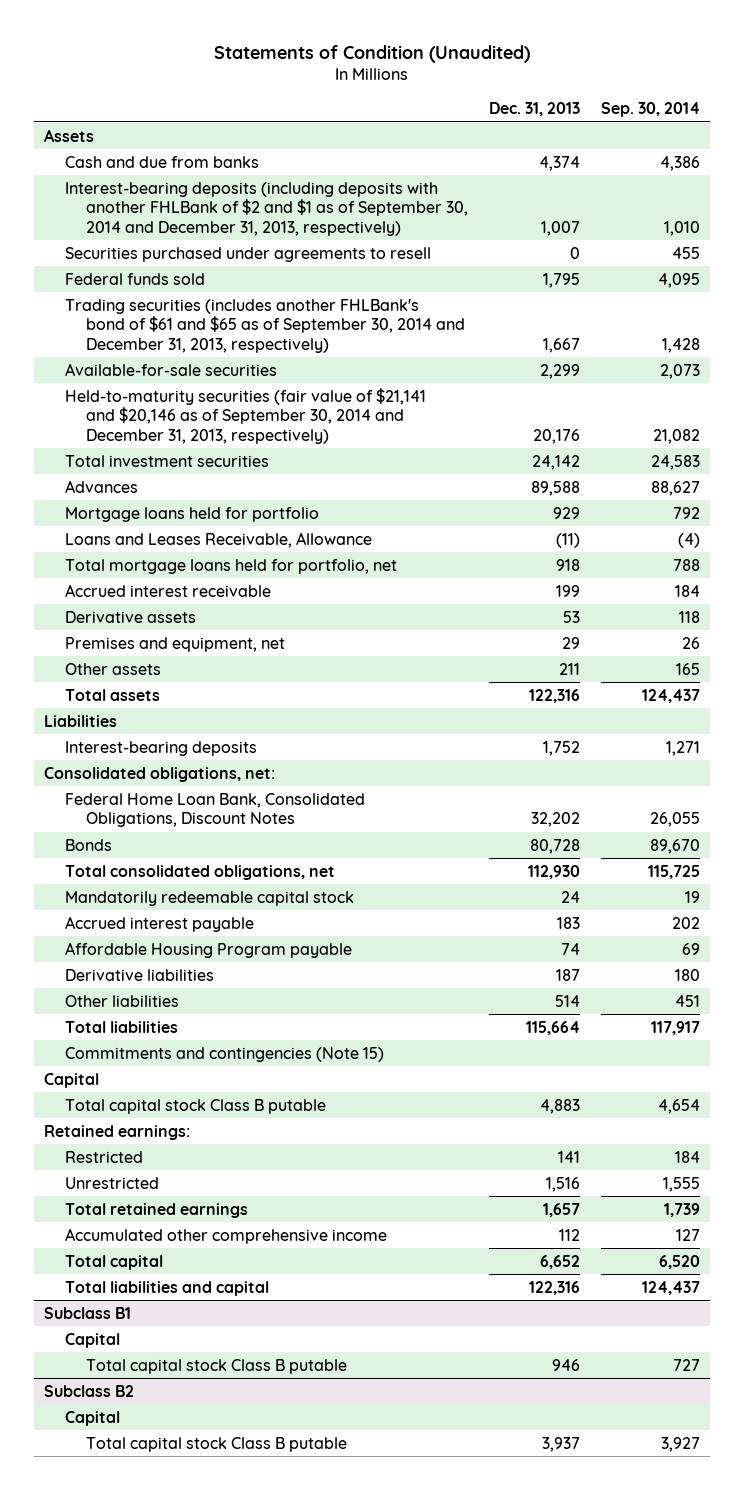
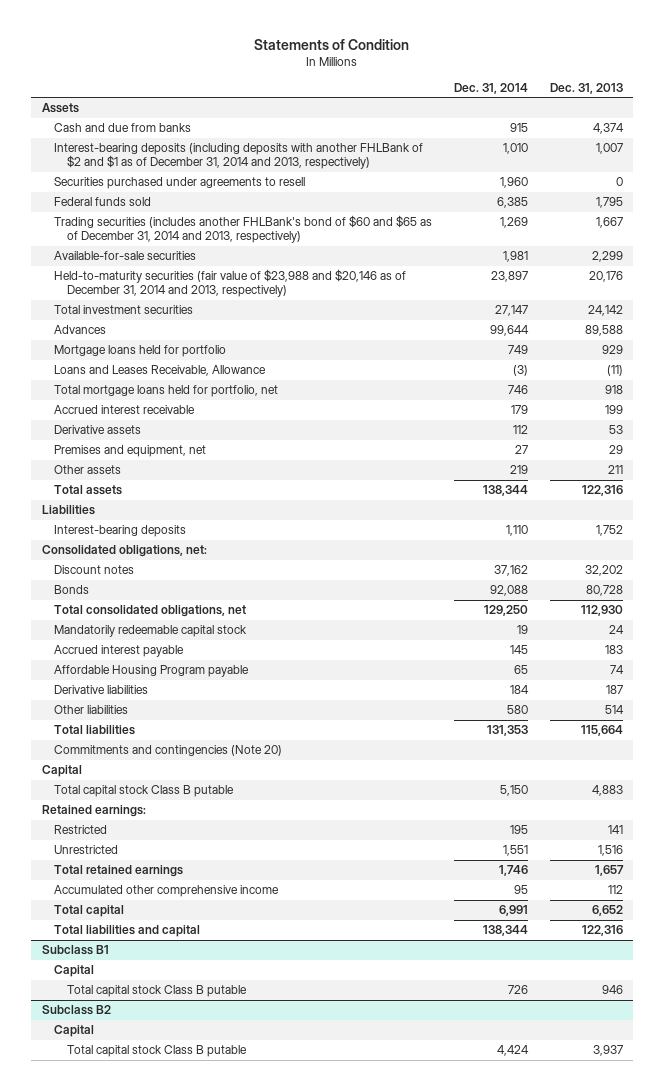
[214,44,531,63] Statements of Condition (Unaudited) -> [254,38,410,50] Statements of Condition
[600,102,700,118] Sep. 30, 2014 -> none
none -> [454,82,529,94] Dec. 31, 2014
[65,181,468,236] Interest-bearing deposits (including deposits with another FHLBank of $2 and $1 as of September 30, 2014 and December 31, 2013, respectively) -> [54,143,424,170] Interest-bearing deposits (including deposits with another FHLBank of $2 and $1 as of December 31, 2014 and 2013, respectively)
[65,298,465,353] Trading securities (includes another FHLBank's bond of $61 and $65 as of September 30, 2014 and December 31, 2013, respectively) -> [54,215,433,244] Trading securities (includes another FHLBank's bond of $60 and $65 as of December 31, 2014 and 2013, respectively)
[65,387,427,444] Held-to-maturity securities (fair value of $21,141 and $20,146 as of September 30, 2014 and December 31, 2013, respectively) -> [54,269,407,298] Held-to-maturity securities (fair value of $23,988 and $20,146 as of December 31, 2014 and 2013, respectively)
[65,792,366,828] Federal Home Loan Bank, Consolidated Obligations, Discount Notes -> [54,565,135,575] Discount notes
[65,1046,385,1062] Commitments and contingencies (Note 15) -> [54,745,283,757] Commitments and contingencies (Note 20)

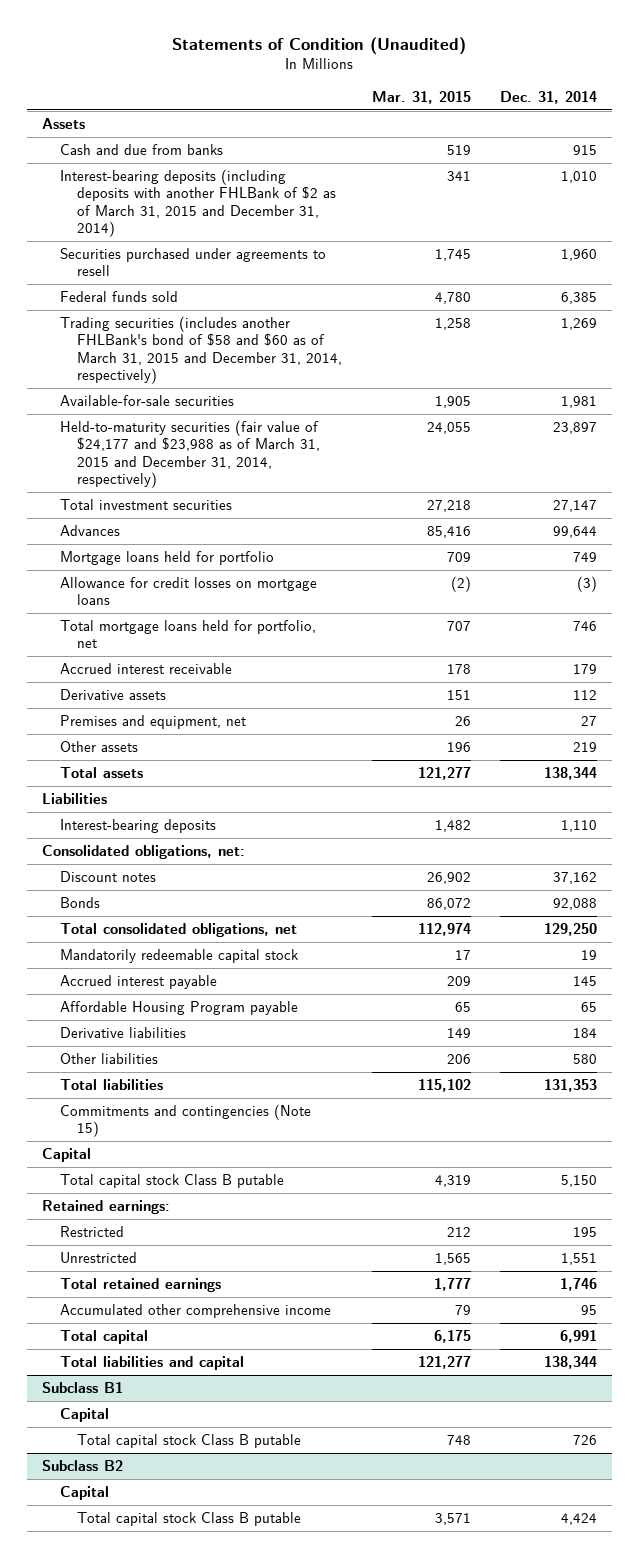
[254,38,410,50] Statements of Condition -> [172,36,467,55] Statements of Condition (Unaudited)
[549,82,623,94] Dec. 31, 2013 -> none
none -> [371,90,471,104] Mar. 31, 2015
[54,143,424,170] Interest-bearing deposits (including deposits with another FHLBank of $2 and $1 as of December 31, 2014 and 2013, respectively) -> [59,168,337,238] Interest-bearing deposits (including deposits with another FHLBank of $2 as of March 31, 2015 and December 31, 2014)
[54,215,433,244] Trading securities (includes another FHLBank's bond of $60 and $65 as of December 31, 2014 and 2013, respectively) -> [59,315,343,385] Trading securities (includes another FHLBank's bond of $58 and $60 as of March 31, 2015 and December 31, 2014, respectively)
[54,269,407,298] Held-to-maturity securities (fair value of $23,988 and $20,146 as of December 31, 2014 and 2013, respectively) -> [59,419,321,489] Held-to-maturity securities (fair value of $24,177 and $23,988 as of March 31, 2015 and December 31, 2014, respectively)
[54,365,267,377] Loans and Leases Receivable, Allowance -> [59,576,317,606] Allowance for credit losses on mortgage loans
[54,745,283,757] Commitments and contingencies (Note 20) -> [59,1103,311,1138] Commitments and contingencies (Note 15)

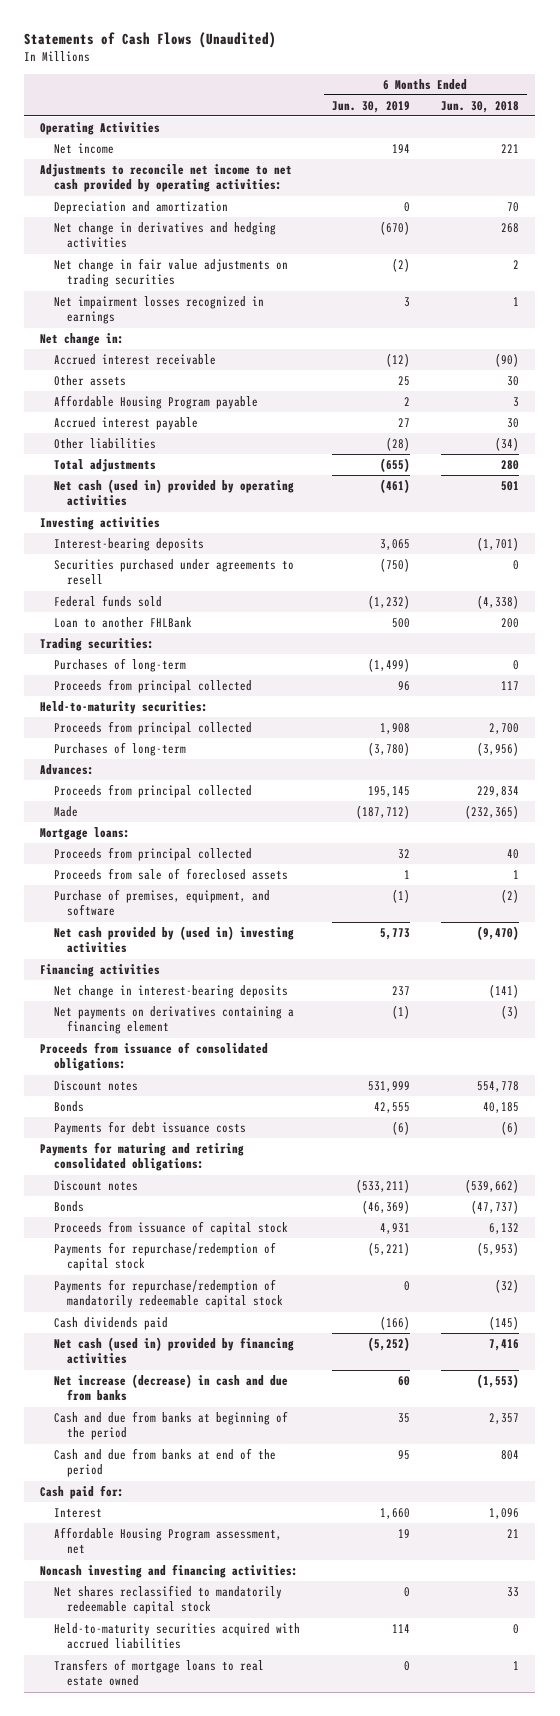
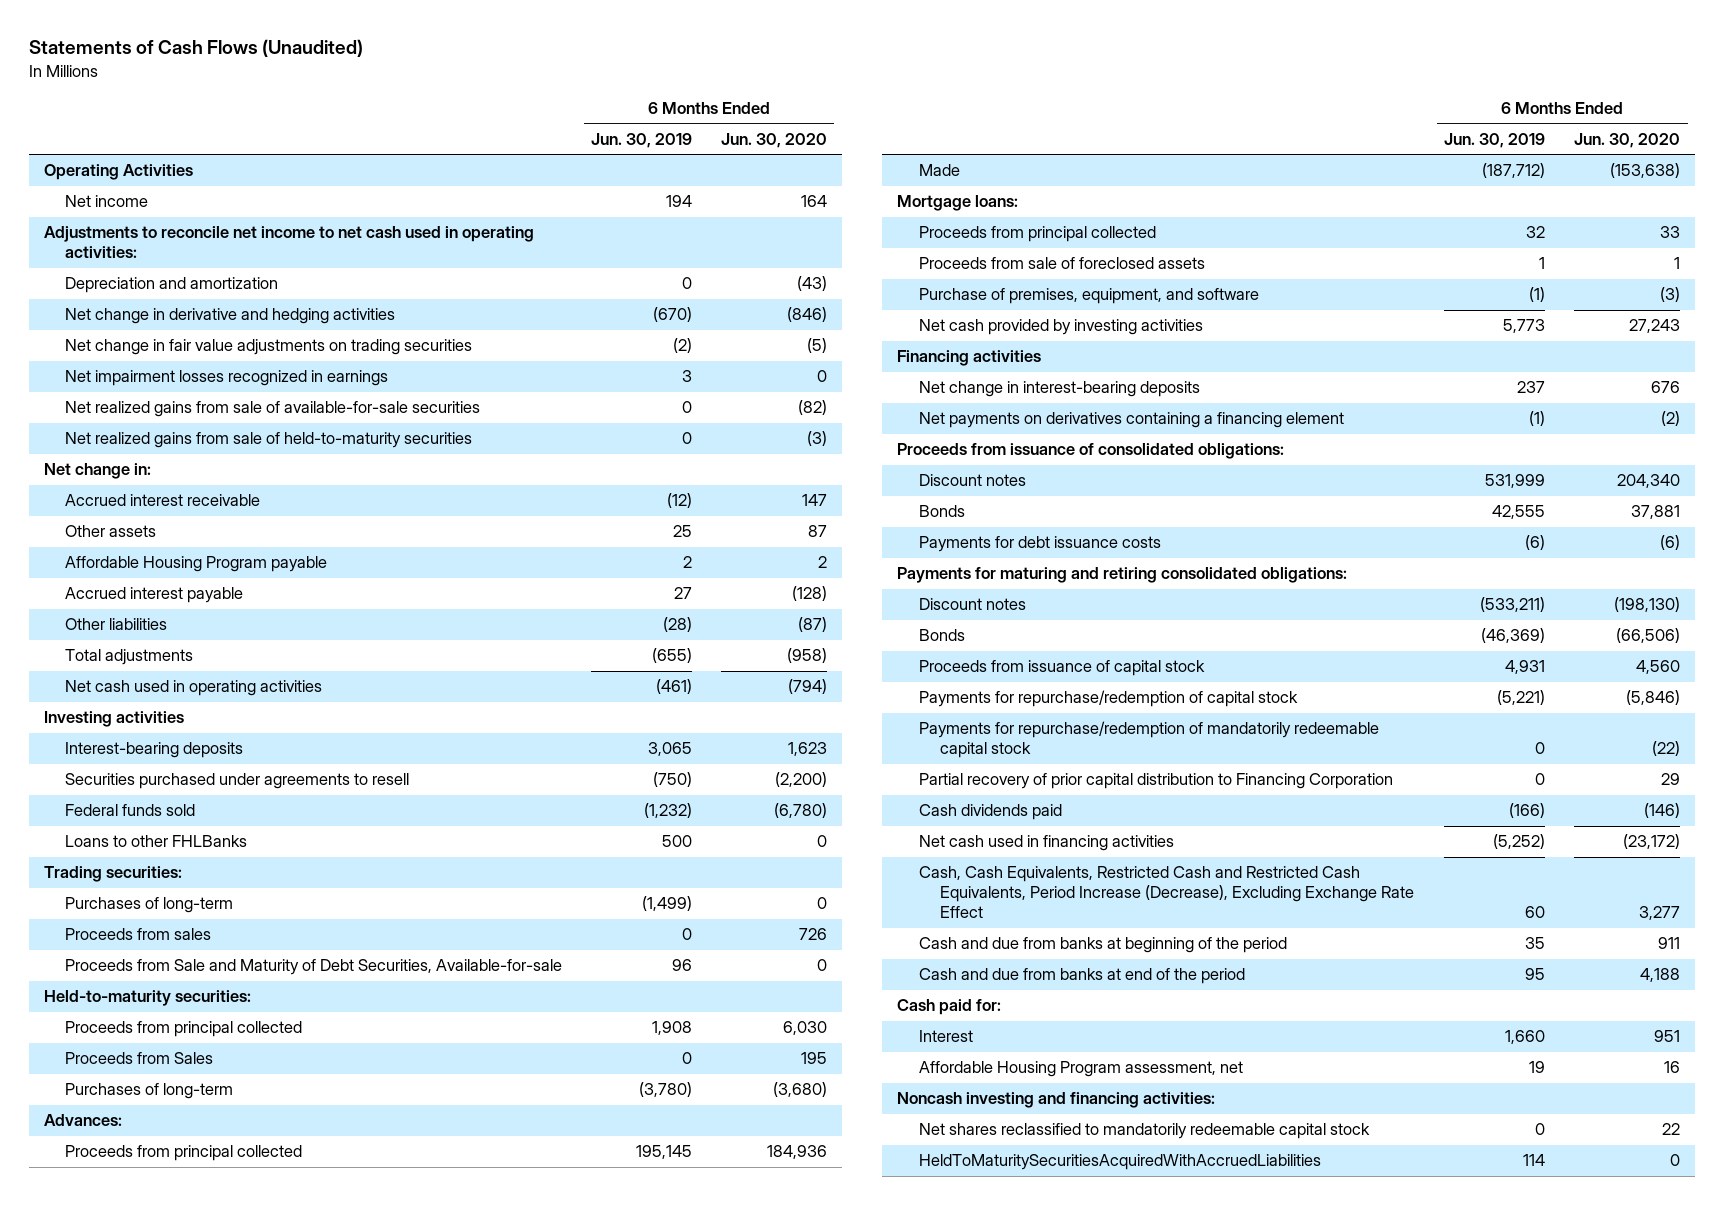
[441,100,520,113] Jun. 30, 2018 -> none
none -> [721,133,828,149] Jun. 30, 2020
[40,163,293,193] Adjustments to reconcile net income to net cash provided by operating activities: -> [43,226,534,259] Adjustments to reconcile net income to net cash used in operating activities:
[53,221,276,249] Net change in derivatives and hedging activities -> [65,308,396,325] Net change in derivative and hedging activities
none -> [65,401,481,418] Net realized gains from sale of available-for-sale securities
none -> [65,432,473,449] Net realized gains from sale of held-to-maturity securities
[53,478,294,507] Net cash (used in) provided by operating activities -> [65,680,323,697] Net cash used in operating activities
[53,616,192,628] Loan to another FHLBank -> [65,835,248,848] Loans to other FHLBanks
none -> [65,928,212,941] Proceeds from sales
[53,678,252,693] Proceeds from principal collected -> [65,959,563,976] Proceeds from Sale and Maturity of Debt Securities, Available-for-sale
none -> [65,1052,214,1065] Proceeds from Sales
[53,925,294,954] Net cash provided by (used in) investing activities -> [918,319,1203,336] Net cash provided by investing activities
none -> [918,773,1393,790] Partial recovery of prior capital distribution to Financing Corporation
[53,1373,288,1402] Net increase (decrease) in cash and due from banks -> none
[53,1336,294,1365] Net cash (used in) provided by financing activities -> [918,835,1174,852] Net cash used in financing activities
none -> [918,866,1415,919] Cash, Cash Equivalents, Restricted Cash and Restricted Cash Equivalents, Period Increase (Decrease), Excluding Exchange Rate Effect
[53,1658,264,1687] Transfers of mortgage loans to real estate owned -> none
[53,1622,300,1650] Held-to-maturity securities acquired with accrued liabilities -> [918,1154,1321,1171] HeldToMaturitySecuritiesAcquiredWithAccruedLiabilities

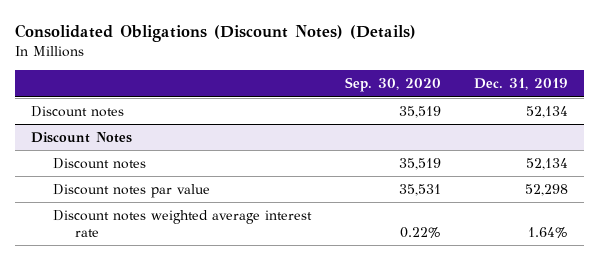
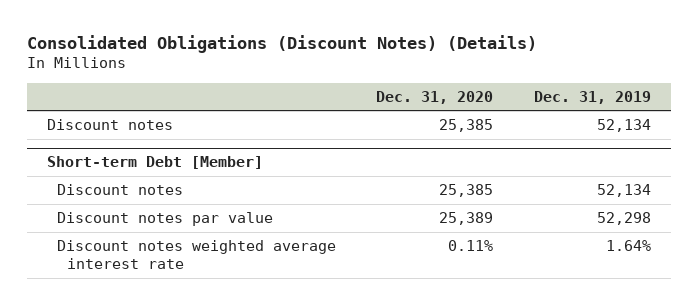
[344,77,441,93] Sep. 30, 2020 -> none
none -> [376,90,494,104] Dec. 31, 2020
[31,132,133,144] Discount Notes -> [46,156,263,170] Short-term Debt [Member]

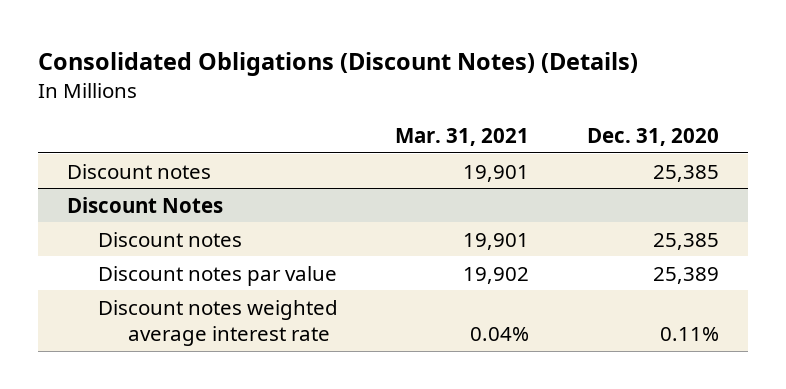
[533,90,651,104] Dec. 31, 2019 -> none
none -> [395,128,530,147] Mar. 31, 2021
[46,156,263,170] Short-term Debt [Member] -> [66,196,223,213] Discount Notes

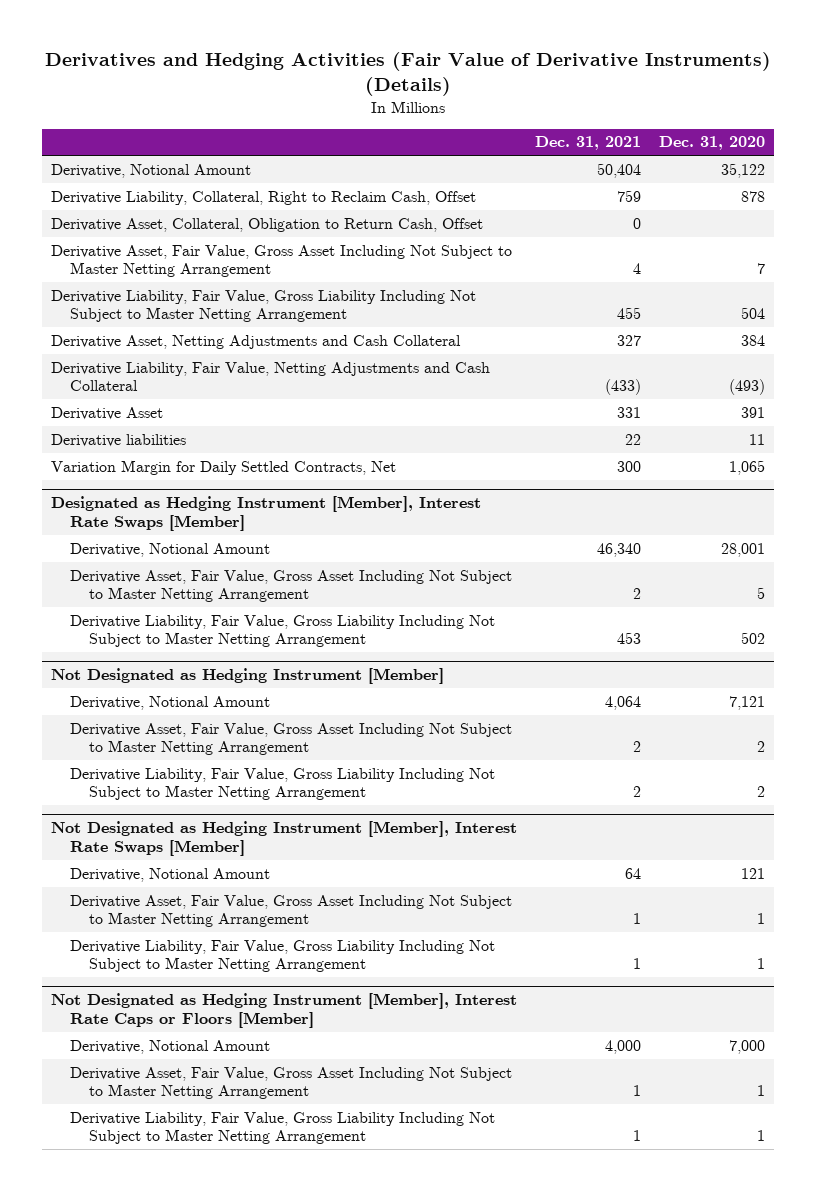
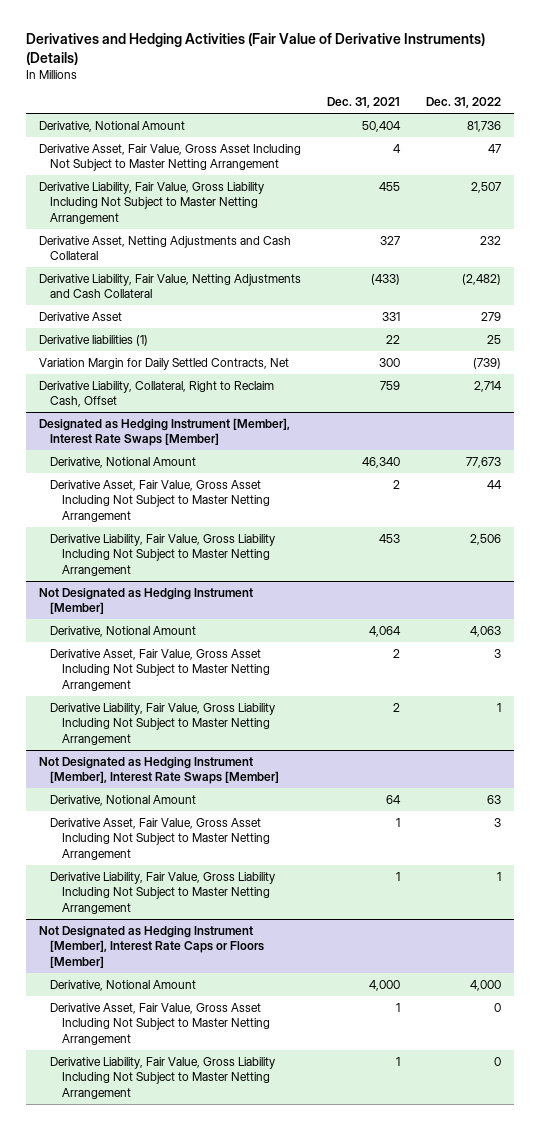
[658,136,765,151] Dec. 31, 2020 -> none
none -> [425,97,501,109] Dec. 31, 2022
[50,217,483,232] Derivative Asset, Collateral, Obligation to Return Cash, Offset -> none
[50,433,186,447] Derivative liabilities -> [38,334,148,346] Derivative liabilities (1)
[50,190,476,205] Derivative Liability, Collateral, Right to Reclaim Cash, Offset -> [38,380,274,408] Derivative Liability, Collateral, Right to Reclaim Cash, Offset

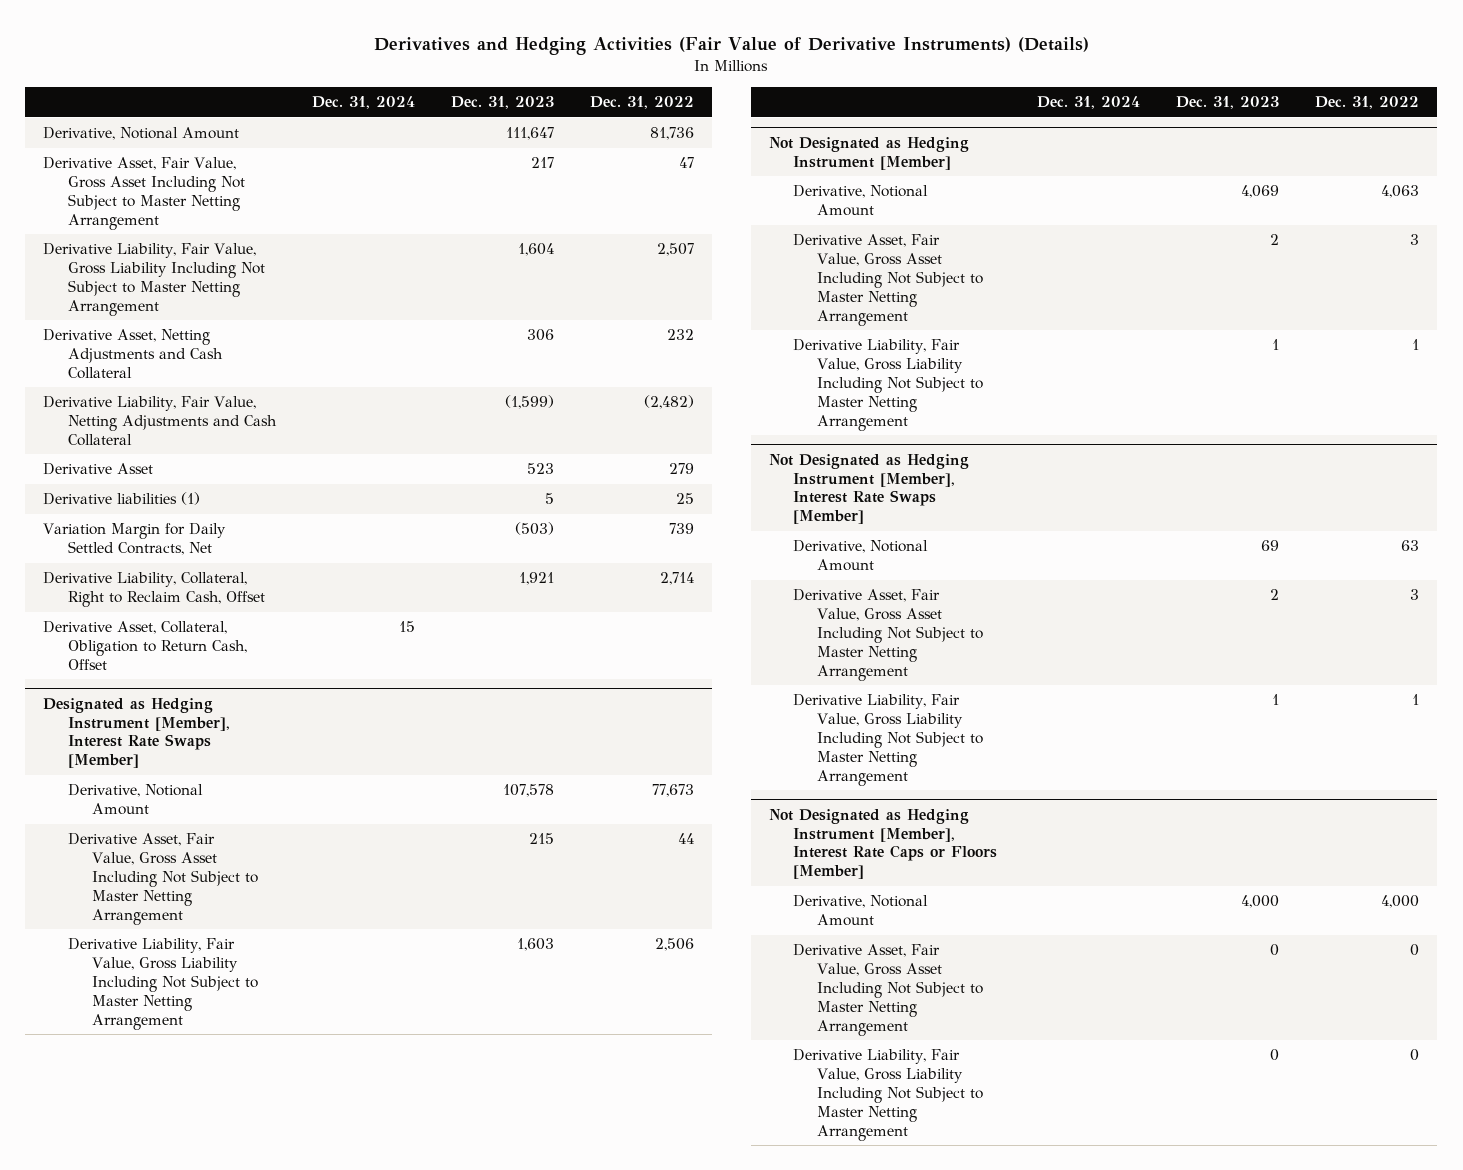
[326,97,400,109] Dec. 31, 2021 -> none
none -> [311,96,415,110] Dec. 31, 2024
none -> [450,96,554,110] Dec. 31, 2023
[472,357,501,369] (739) -> [668,523,694,535] 739
none -> [43,621,247,670] Derivative Asset, Collateral, Obligation to Return Cash, Offset

